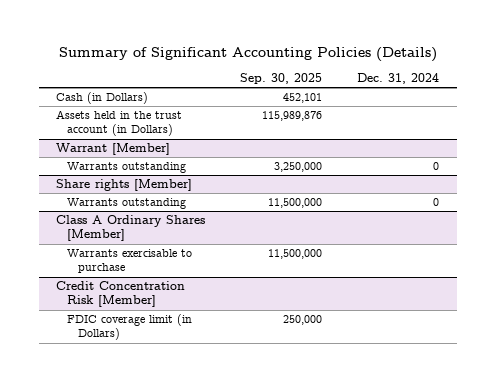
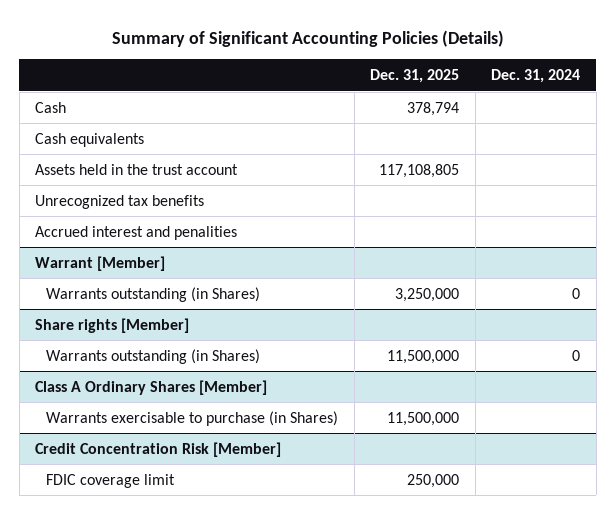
[240,73,323,85] Sep. 30, 2025 -> none
none -> [370,69,460,84] Dec. 31, 2025
none -> [35,101,67,113] Cash
[56,92,149,105] Cash (in Dollars) -> [35,132,145,147] Cash equivalents
[56,110,183,137] Assets held in the trust account (in Dollars) -> [35,163,239,175] Assets held in the trust account
none -> [35,194,205,209] Unrecognized tax benefits
none -> [35,225,238,240] Accrued interest and penalities
[66,162,186,174] Warrants outstanding -> [46,286,261,302] Warrants outstanding (in Shares)
[66,198,186,210] Warrants outstanding -> [46,348,261,364] Warrants outstanding (in Shares)
[66,249,192,274] Warrants exercisable to purchase -> [46,410,339,426] Warrants exercisable to purchase (in Shares)
[66,314,192,341] FDIC coverage limit (in Dollars) -> [46,473,176,488] FDIC coverage limit

